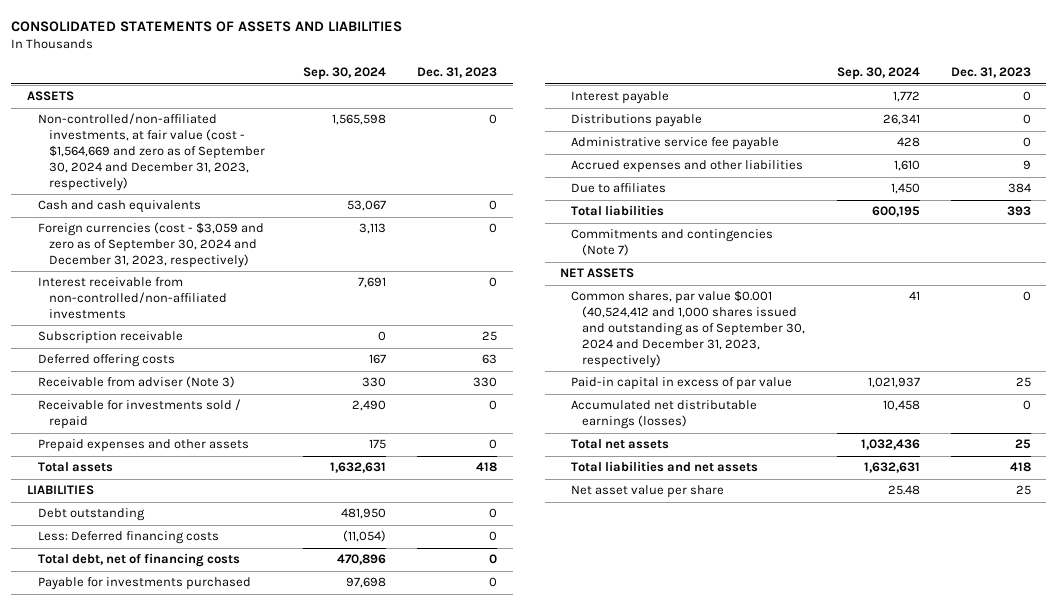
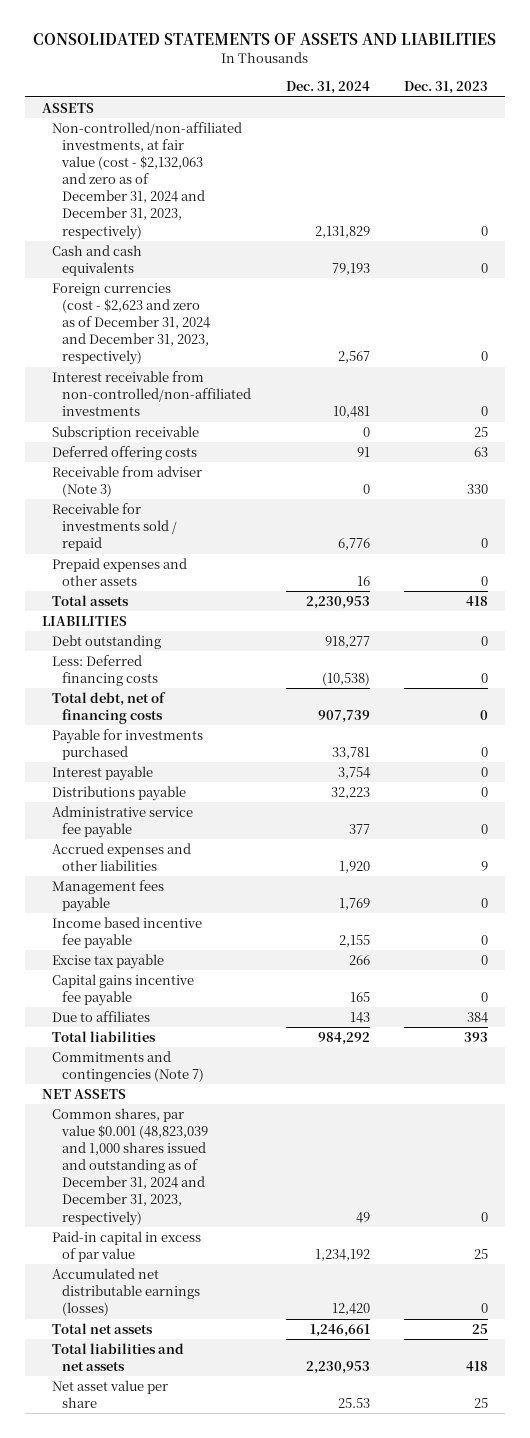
[303,67,387,81] Sep. 30, 2024 -> none
none -> [285,81,370,95] Dec. 31, 2024
[37,113,265,191] Non-controlled/non-affiliated investments, at fair value (cost - $1,564,669 and zero as of September 30, 2024 and December 31, 2023, respectively) -> [52,122,243,240] Non-controlled/non-affiliated investments, at fair value (cost - $2,132,063 and zero as of December 31, 2024 and December 31, 2023, respectively)
[37,222,264,269] Foreign currencies (cost - $3,059 and zero as of September 30, 2024 and December 31, 2023, respectively) -> [52,283,211,366] Foreign currencies (cost - $2,623 and zero as of December 31, 2024 and December 31, 2023, respectively)
none -> [52,880,165,913] Management fees payable
none -> [52,917,203,950] Income based incentive fee payable
none -> [52,954,165,970] Excise tax payable
none -> [52,974,195,1007] Capital gains incentive fee payable
[571,290,806,368] Common shares, par value $0.001 (40,524,412 and 1,000 shares issued and outstanding as of September 30, 2024 and December 31, 2023, respectively) -> [52,1108,209,1226] Common shares, par value $0.001 (48,823,039 and 1,000 shares issued and outstanding as of December 31, 2024 and December 31, 2023, respectively)

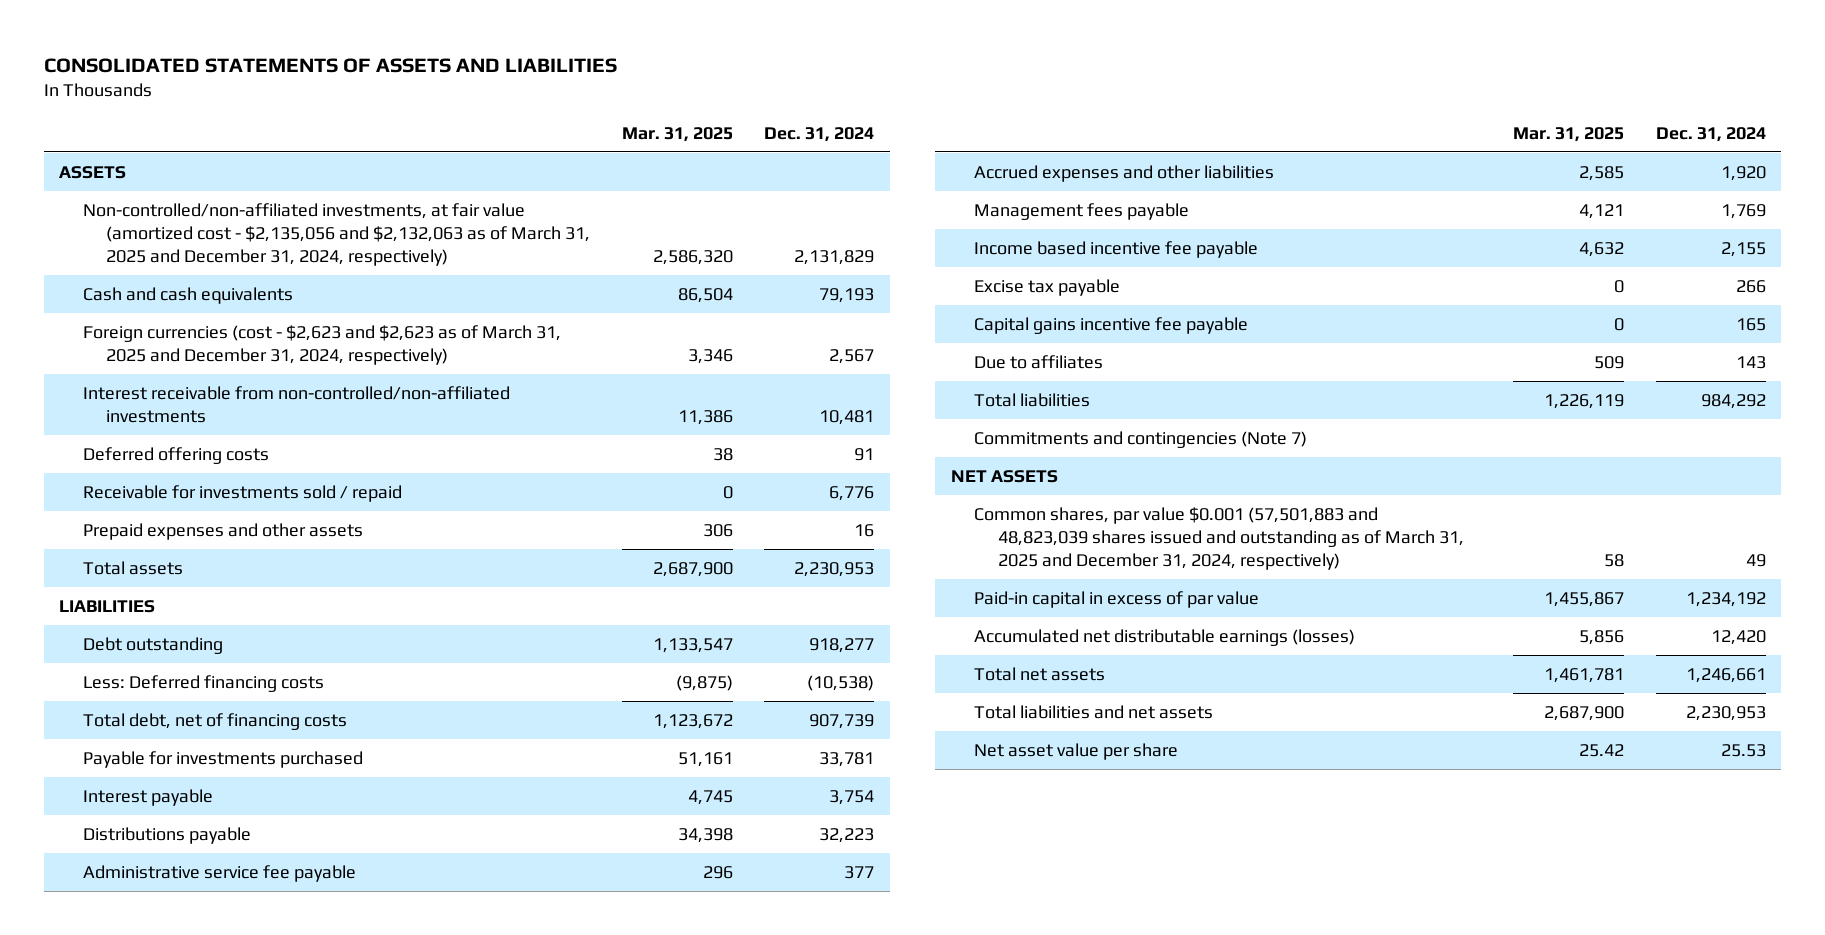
[404,81,489,95] Dec. 31, 2023 -> none
none -> [621,126,733,142] Mar. 31, 2025
[52,122,243,240] Non-controlled/non-affiliated investments, at fair value (cost - $2,132,063 and zero as of December 31, 2024 and December 31, 2023, respectively) -> [82,202,591,267] Non-controlled/non-affiliated investments, at fair value (amortized cost - $2,135,056 and $2,132,063 as of March 31, 2025 and December 31, 2024, respectively)
[52,283,211,366] Foreign currencies (cost - $2,623 and zero as of December 31, 2024 and December 31, 2023, respectively) -> [82,324,561,366] Foreign currencies (cost - $2,623 and $2,623 as of March 31, 2025 and December 31, 2024, respectively)
[52,426,200,441] Subscription receivable -> none
[52,466,203,498] Receivable from adviser (Note 3) -> none
[52,1108,209,1226] Common shares, par value $0.001 (48,823,039 and 1,000 shares issued and outstanding as of December 31, 2024 and December 31, 2023, respectively) -> [974,506,1464,571] Common shares, par value $0.001 (57,501,883 and 48,823,039 shares issued and outstanding as of March 31, 2025 and December 31, 2024, respectively)

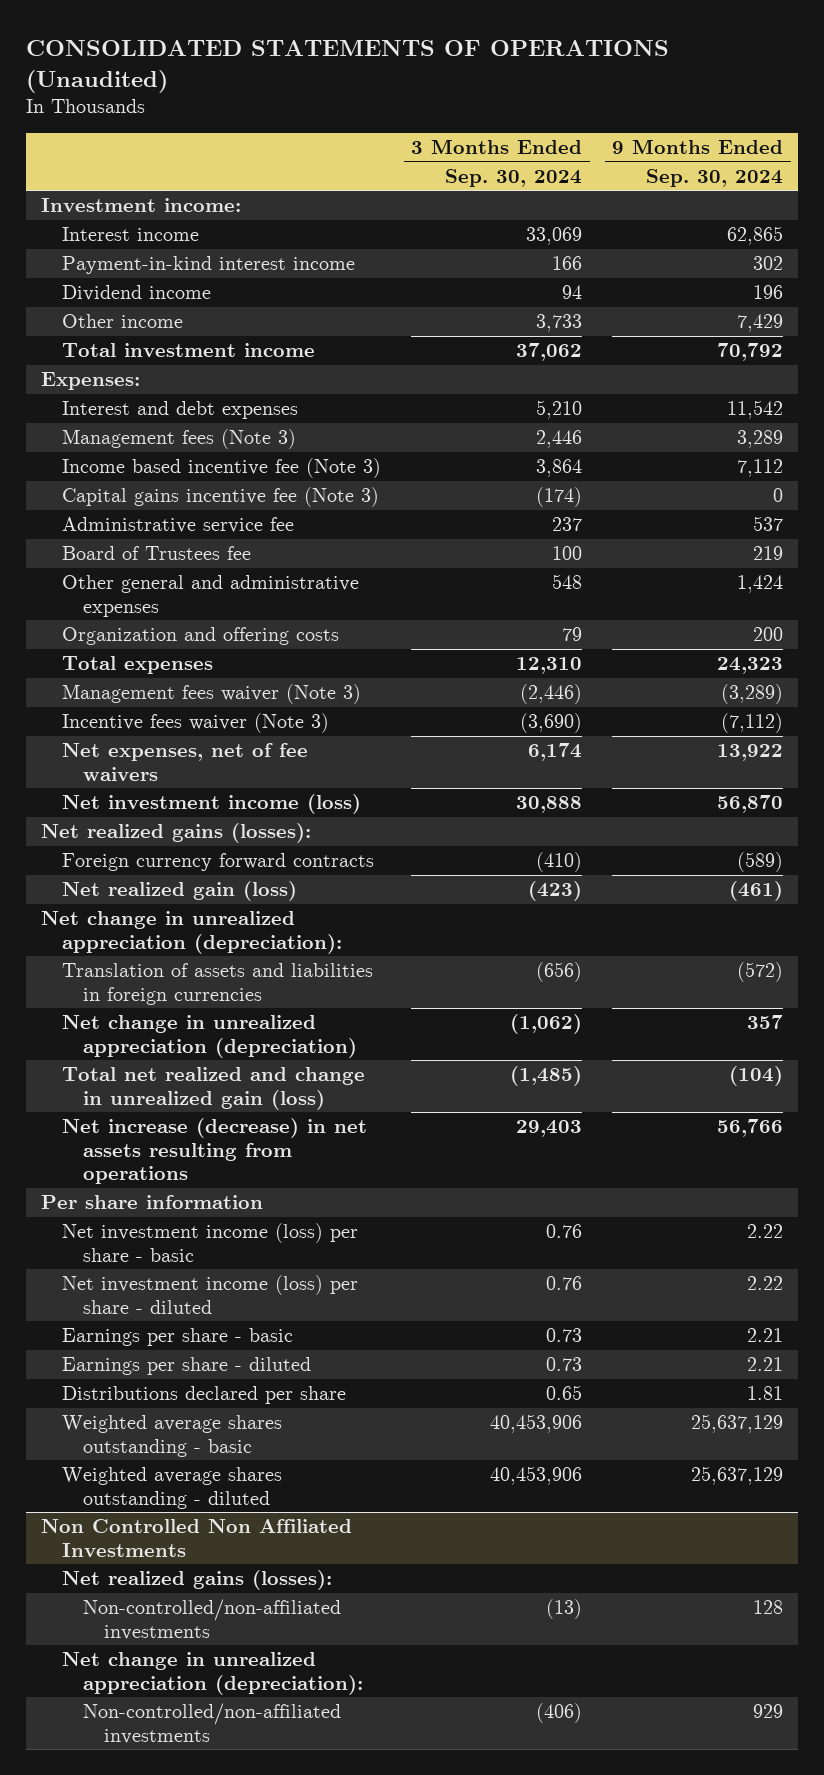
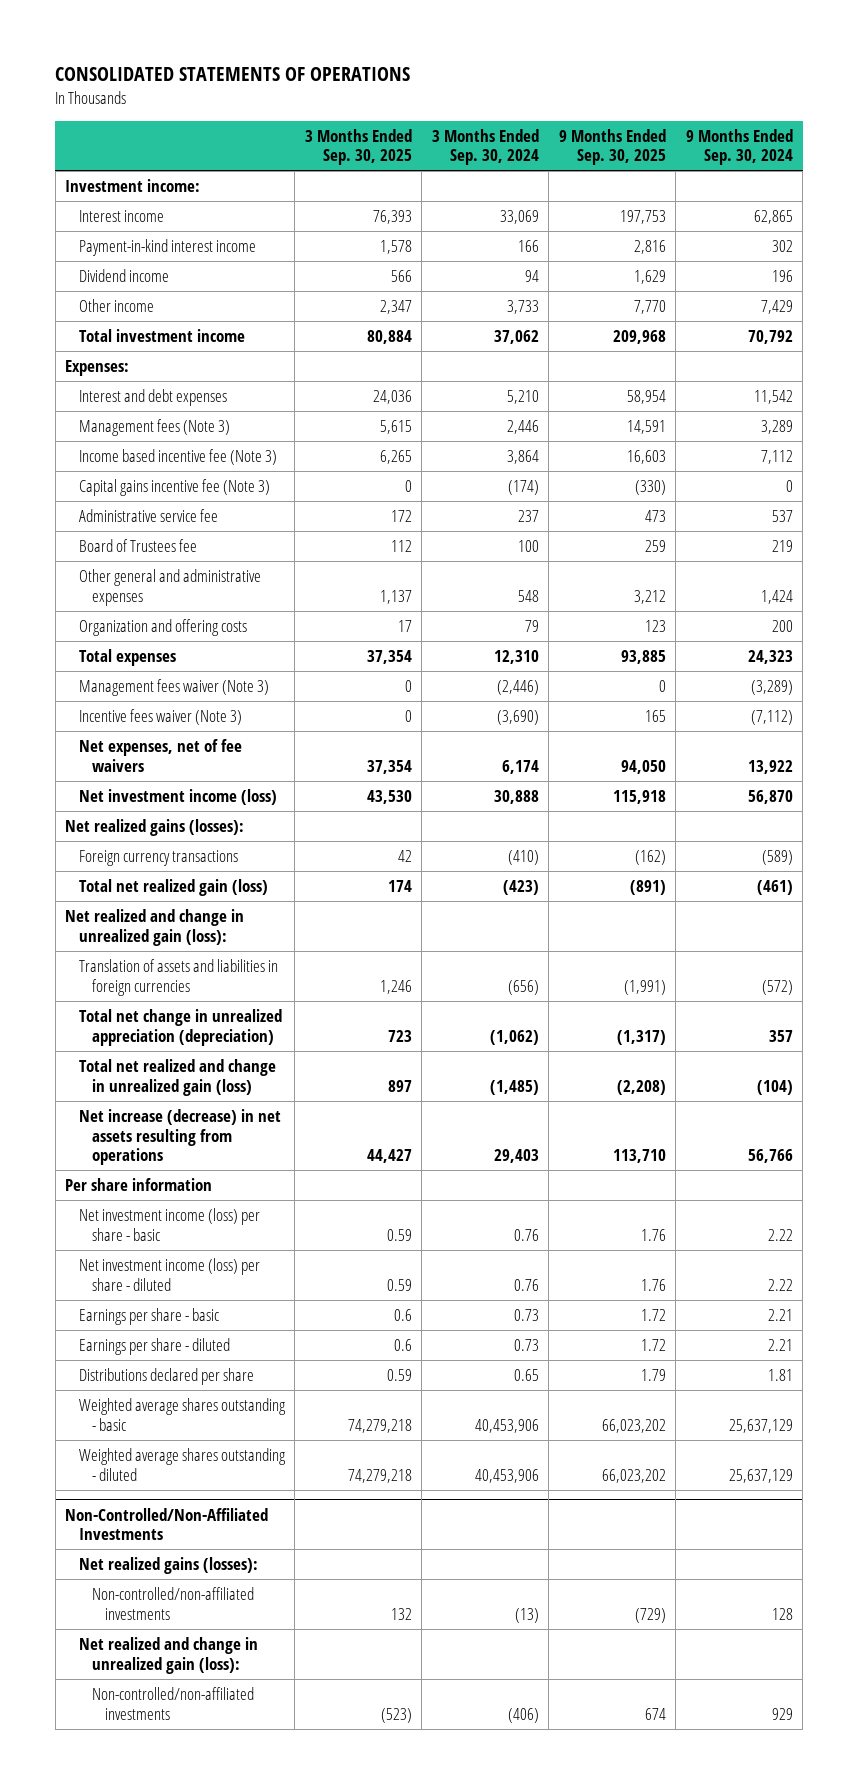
[25,40,669,93] CONSOLIDATED STATEMENTS OF OPERATIONS (Unaudited) -> [55,67,411,82] CONSOLIDATED STATEMENTS OF OPERATIONS
none -> [304,128,412,166] 3 Months Ended Sep. 30, 2025
none -> [558,128,666,166] 9 Months Ended Sep. 30, 2025
[61,853,374,872] Foreign currency forward contracts -> [78,849,238,866] Foreign currency transactions
[61,881,297,902] Net realized gain (loss) -> [78,878,268,896] Total net realized gain (loss)
[40,911,342,954] Net change in unrealized appreciation (depreciation): -> [65,908,245,946] Net realized and change in unrealized gain (loss):
[61,1015,358,1058] Net change in unrealized appreciation (depreciation) -> [78,1008,282,1046] Total net change in unrealized appreciation (depreciation)
[40,1519,352,1557] Non Controlled Non Affiliated Investments -> [65,1507,269,1541] Non-Controlled/Non-Affiliated Investments
[61,1652,364,1695] Net change in unrealized appreciation (depreciation): -> [78,1636,258,1674] Net realized and change in unrealized gain (loss):

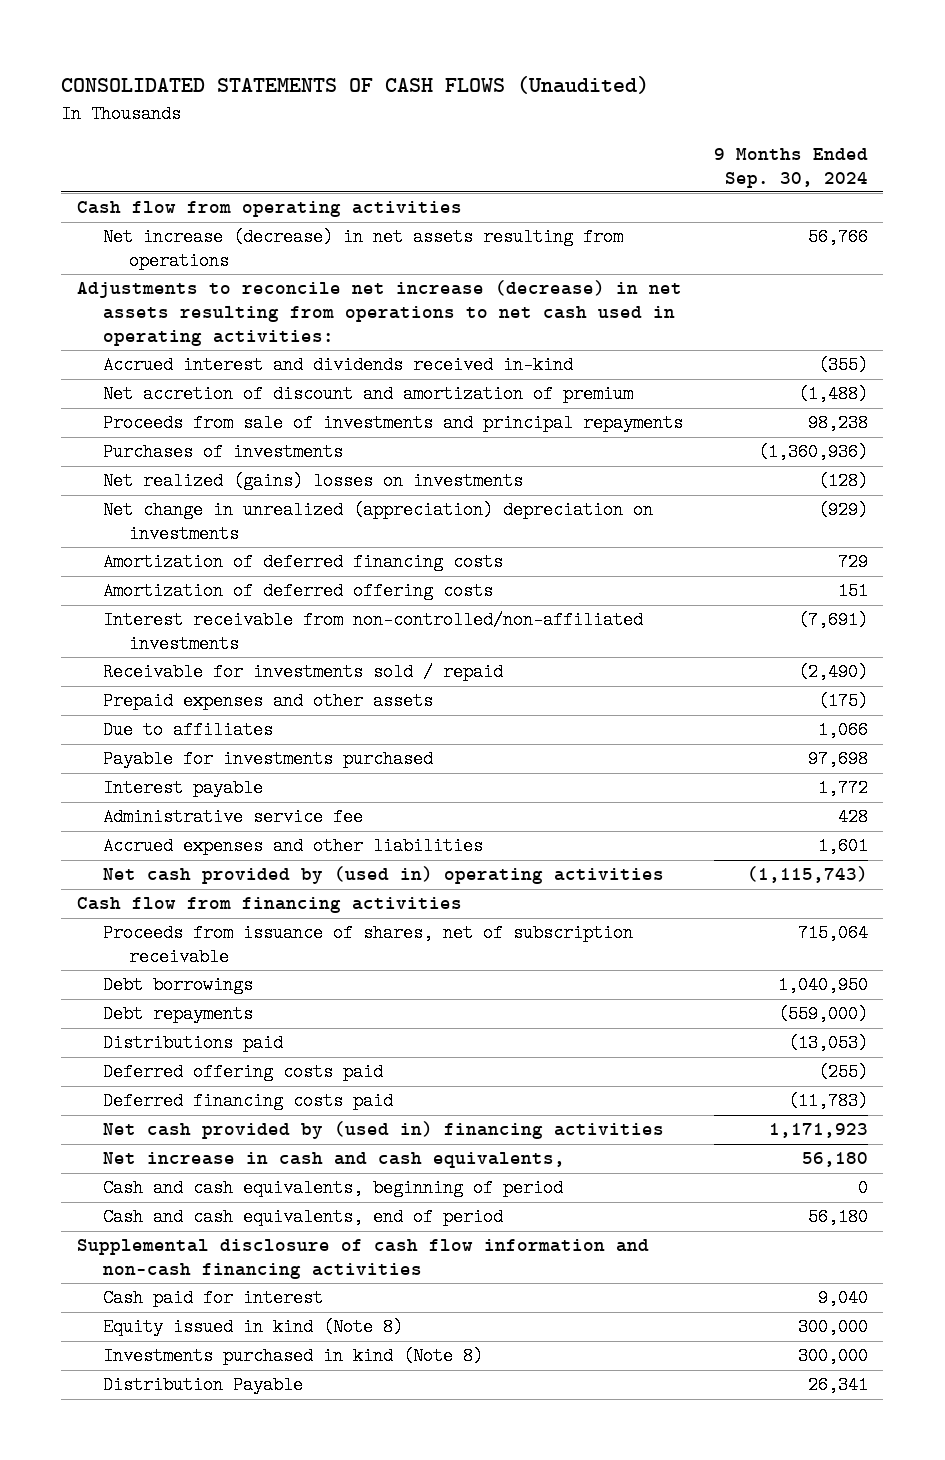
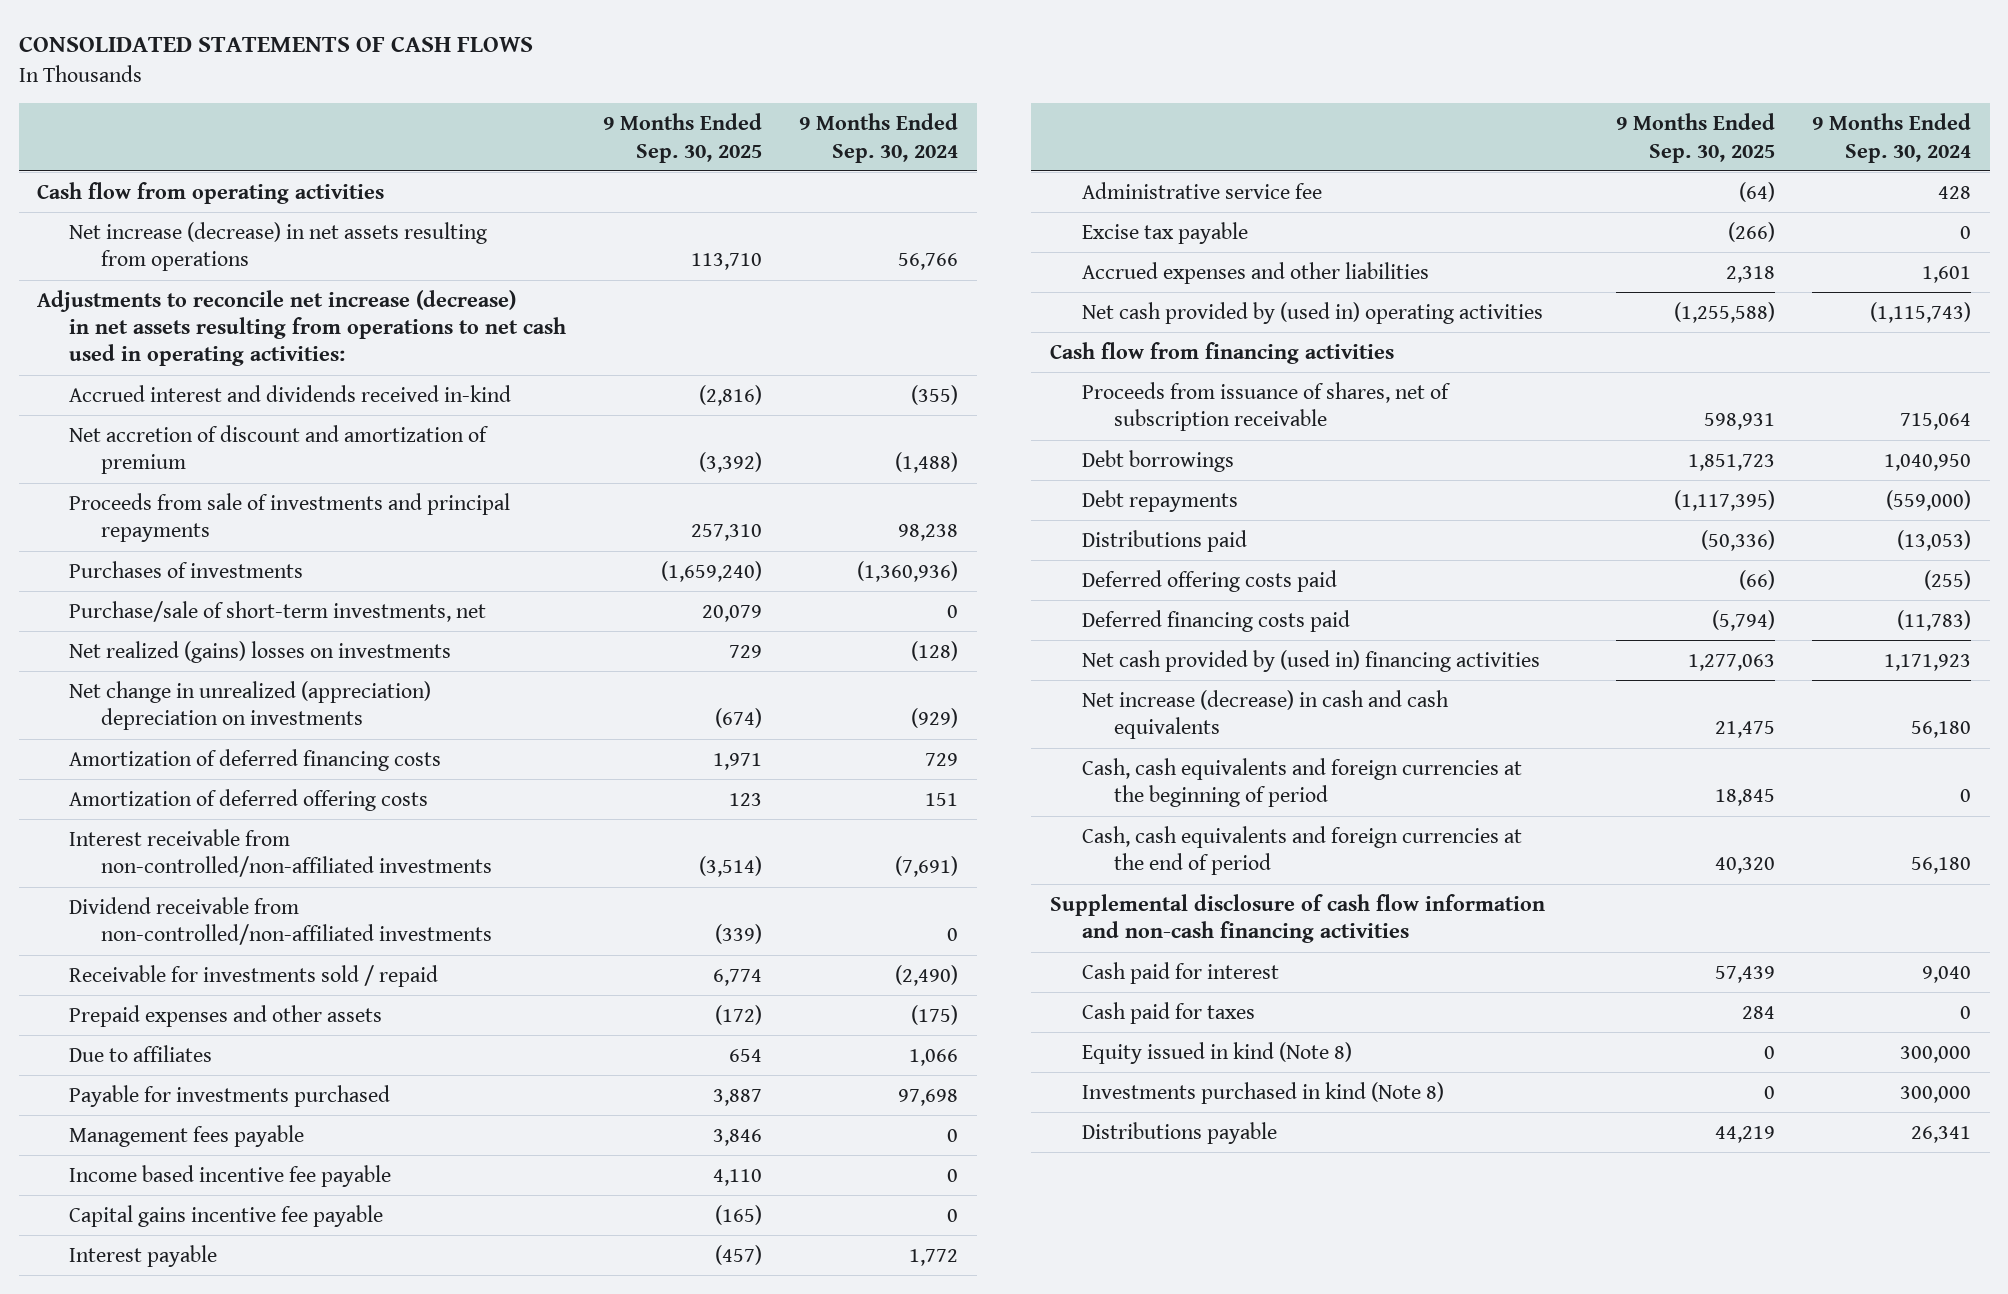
[61,76,650,95] CONSOLIDATED STATEMENTS OF CASH FLOWS (Unaudited) -> [18,36,533,53] CONSOLIDATED STATEMENTS OF CASH FLOWS
none -> [603,113,763,163] 9 Months Ended Sep. 30, 2025
none -> [69,600,487,622] Purchase/sale of short-term investments, net
none -> [69,896,493,946] Dividend receivable from non-controlled/non-affiliated investments
none -> [69,1124,305,1147] Management fees payable
none -> [69,1164,392,1187] Income based incentive fee payable
none -> [69,1204,384,1227] Capital gains incentive fee payable
none -> [1082,221,1249,244] Excise tax payable
[102,1152,565,1169] Net increase in cash and cash equivalents, -> [1082,689,1450,740] Net increase (decrease) in cash and cash equivalents
[102,1179,563,1198] Cash and cash equivalents, beginning of period -> [1082,757,1523,808] Cash, cash equivalents and foreign currencies at the beginning of period
[102,1208,503,1227] Cash and cash equivalents, end of period -> [1082,825,1523,876] Cash, cash equivalents and foreign currencies at the end of period
none -> [1082,1001,1256,1024] Cash paid for taxes
[102,1376,303,1395] Distribution Payable -> [1082,1121,1278,1144] Distributions payable

